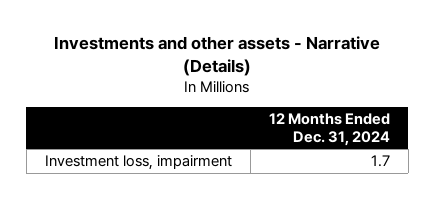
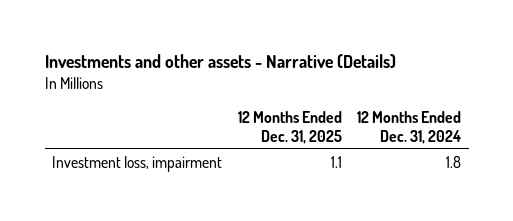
none -> [237,110,342,144] 12 Months Ended Dec. 31, 2025
[370,155,390,168] 1.7 -> [445,156,461,169] 1.8

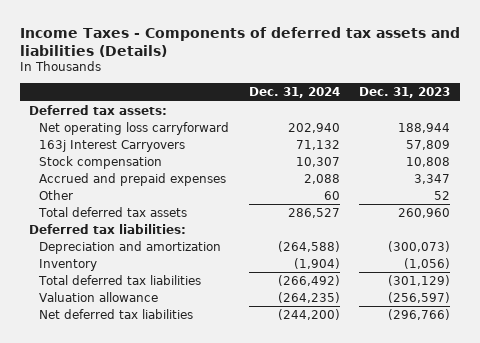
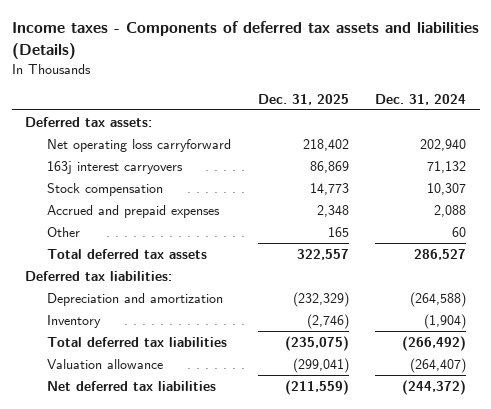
[19,26,460,57] Income Taxes - Components of deferred tax assets and liabilities (Details) -> [11,21,479,60] Income taxes - Components of deferred tax assets and liabilities (Details)
[359,87,451,99] Dec. 31, 2023 -> none
none -> [257,93,349,105] Dec. 31, 2025
[39,139,186,152] 163j Interest Carryovers -> [47,160,184,174] 163j interest carryovers
[277,291,340,303] (264,235) -> [410,357,467,373] (264,407)
[277,308,340,320] (244,200) -> [402,379,467,395] (244,372)

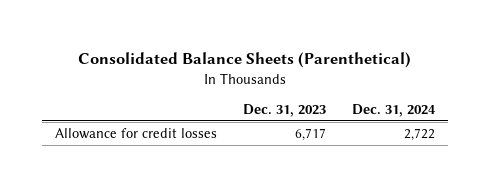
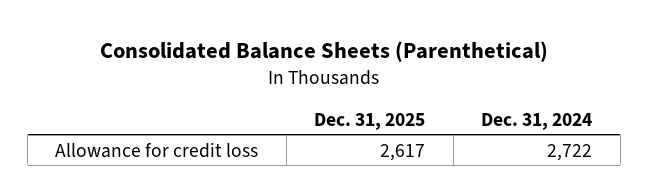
[243,104,327,118] Dec. 31, 2023 -> none
none -> [314,112,426,130] Dec. 31, 2025
[54,128,217,140] Allowance for credit losses -> [55,141,259,158] Allowance for credit loss

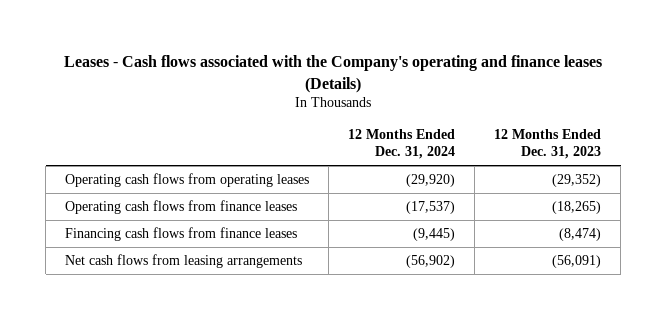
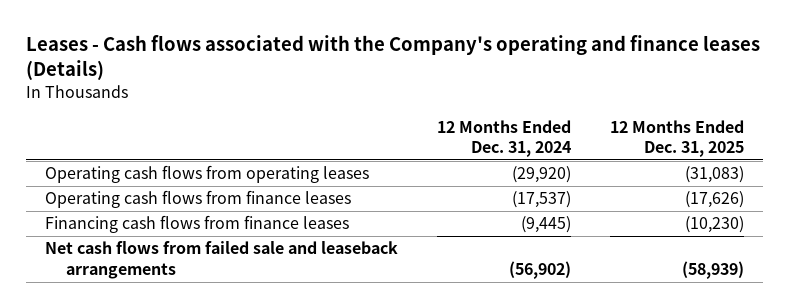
[494,128,602,160] 12 Months Ended Dec. 31, 2023 -> none
none -> [609,119,744,158] 12 Months Ended Dec. 31, 2025
[65,253,303,268] Net cash flows from leasing arrangements -> [45,241,399,280] Net cash flows from failed sale and leaseback arrangements

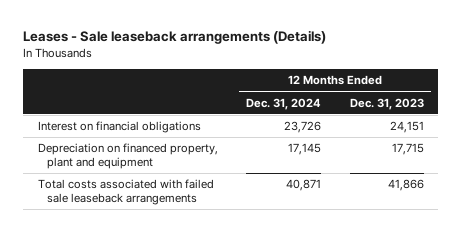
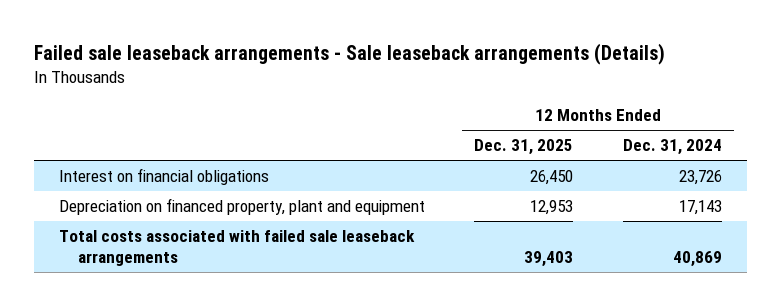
[23,30,327,45] Leases - Sale leaseback arrangements (Details) -> [34,43,666,66] Failed sale leaseback arrangements - Sale leaseback arrangements (Details)
[349,97,424,110] Dec. 31, 2023 -> none
none -> [474,139,574,156] Dec. 31, 2025
[288,143,322,156] 17,145 -> [678,200,722,216] 17,143
[286,179,322,192] 40,871 -> [672,250,722,267] 40,869

